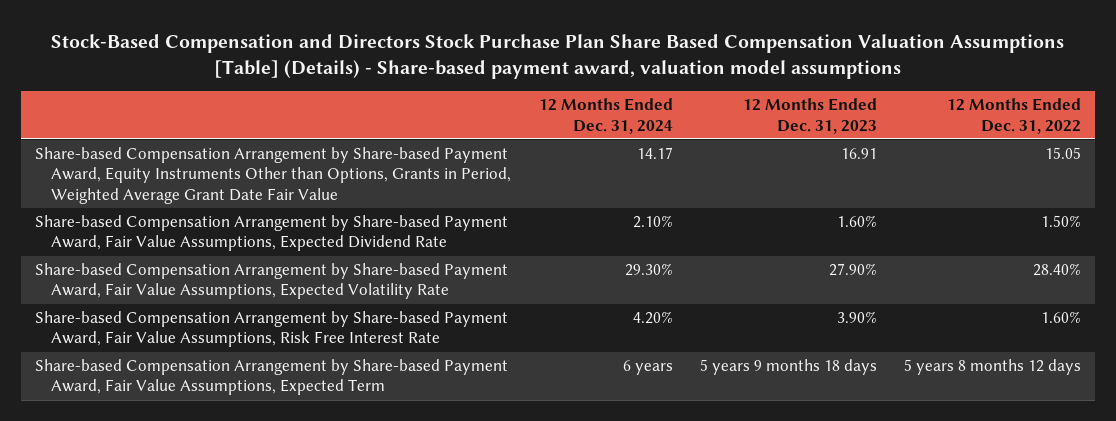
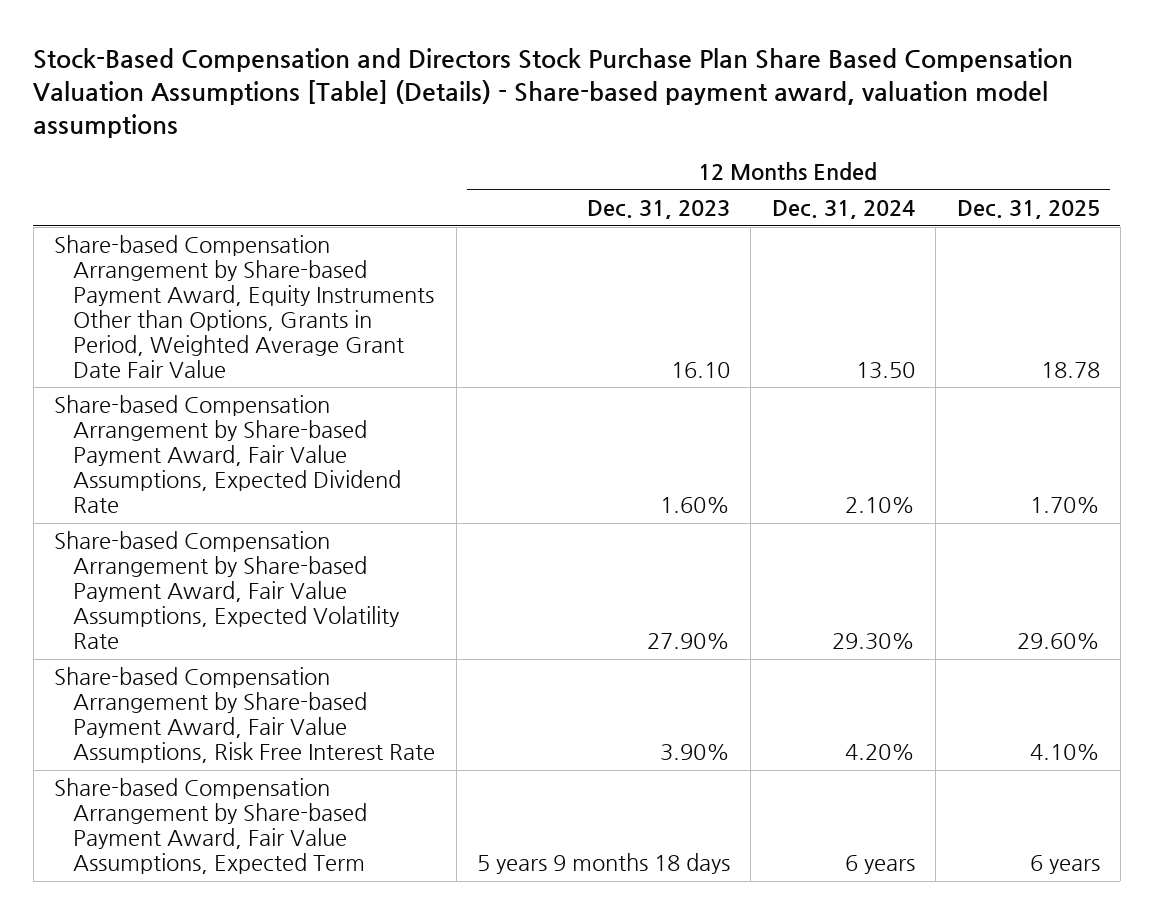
[947,98,1082,134] 12 Months Ended Dec. 31, 2022 -> none
none -> [956,200,1100,220] Dec. 31, 2025
[636,147,673,160] 14.17 -> [855,362,915,380] 13.50
[840,148,877,160] 16.91 -> [671,362,731,379] 16.10

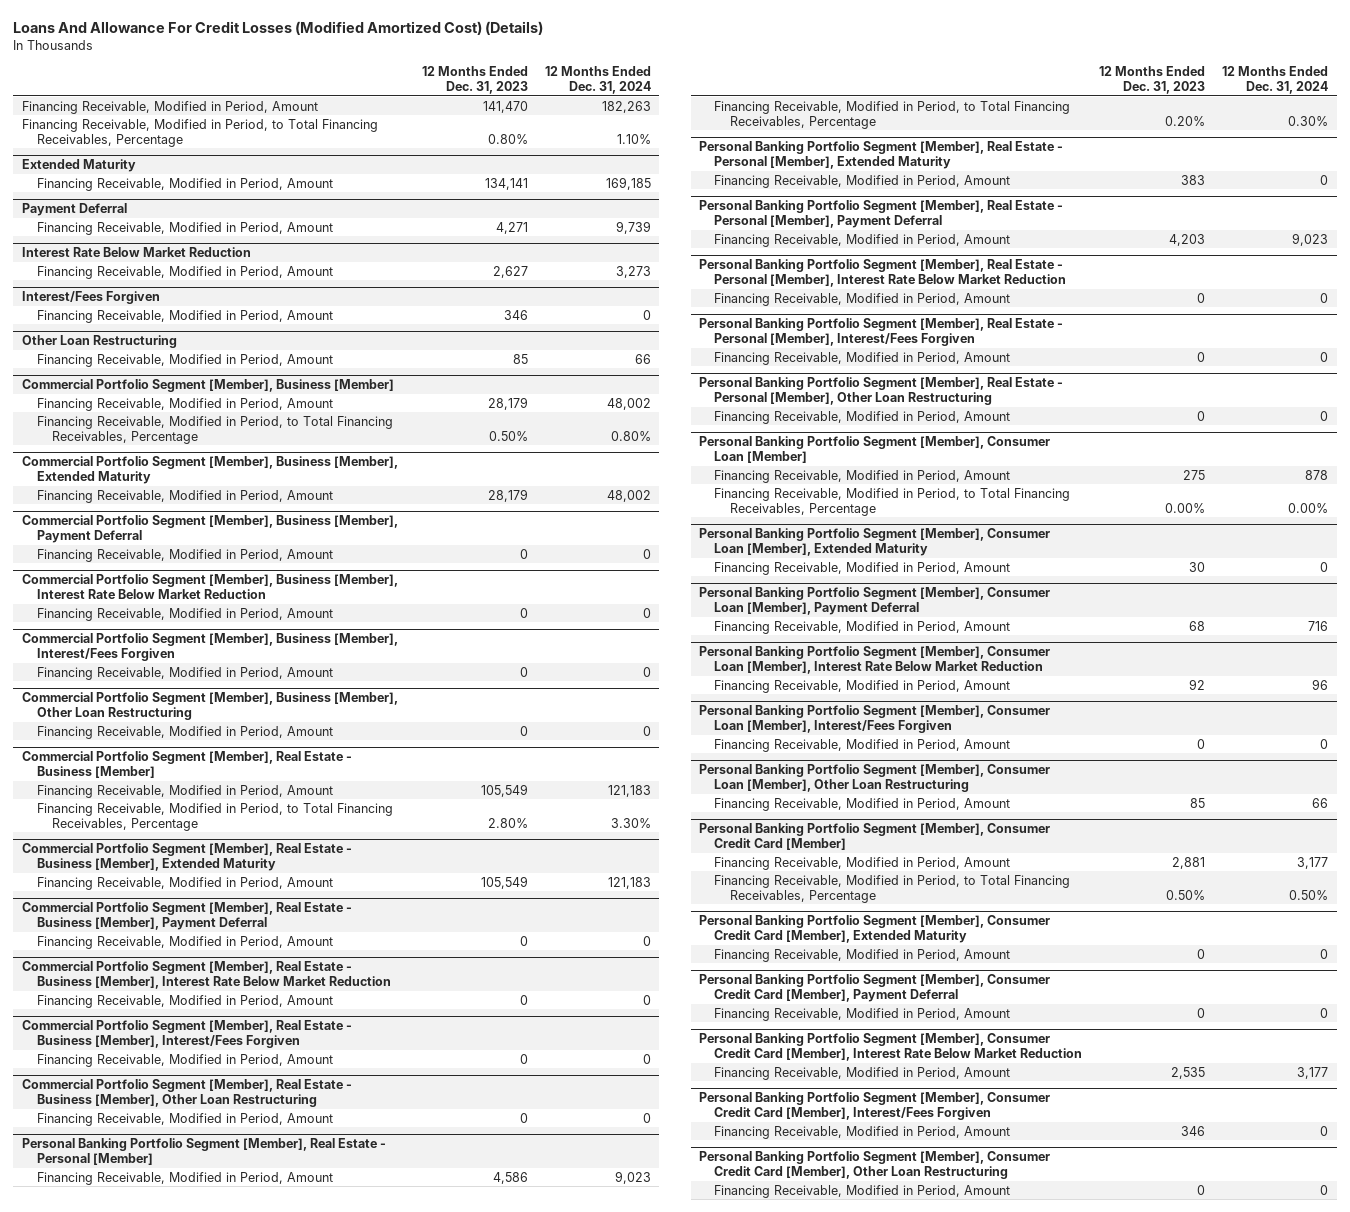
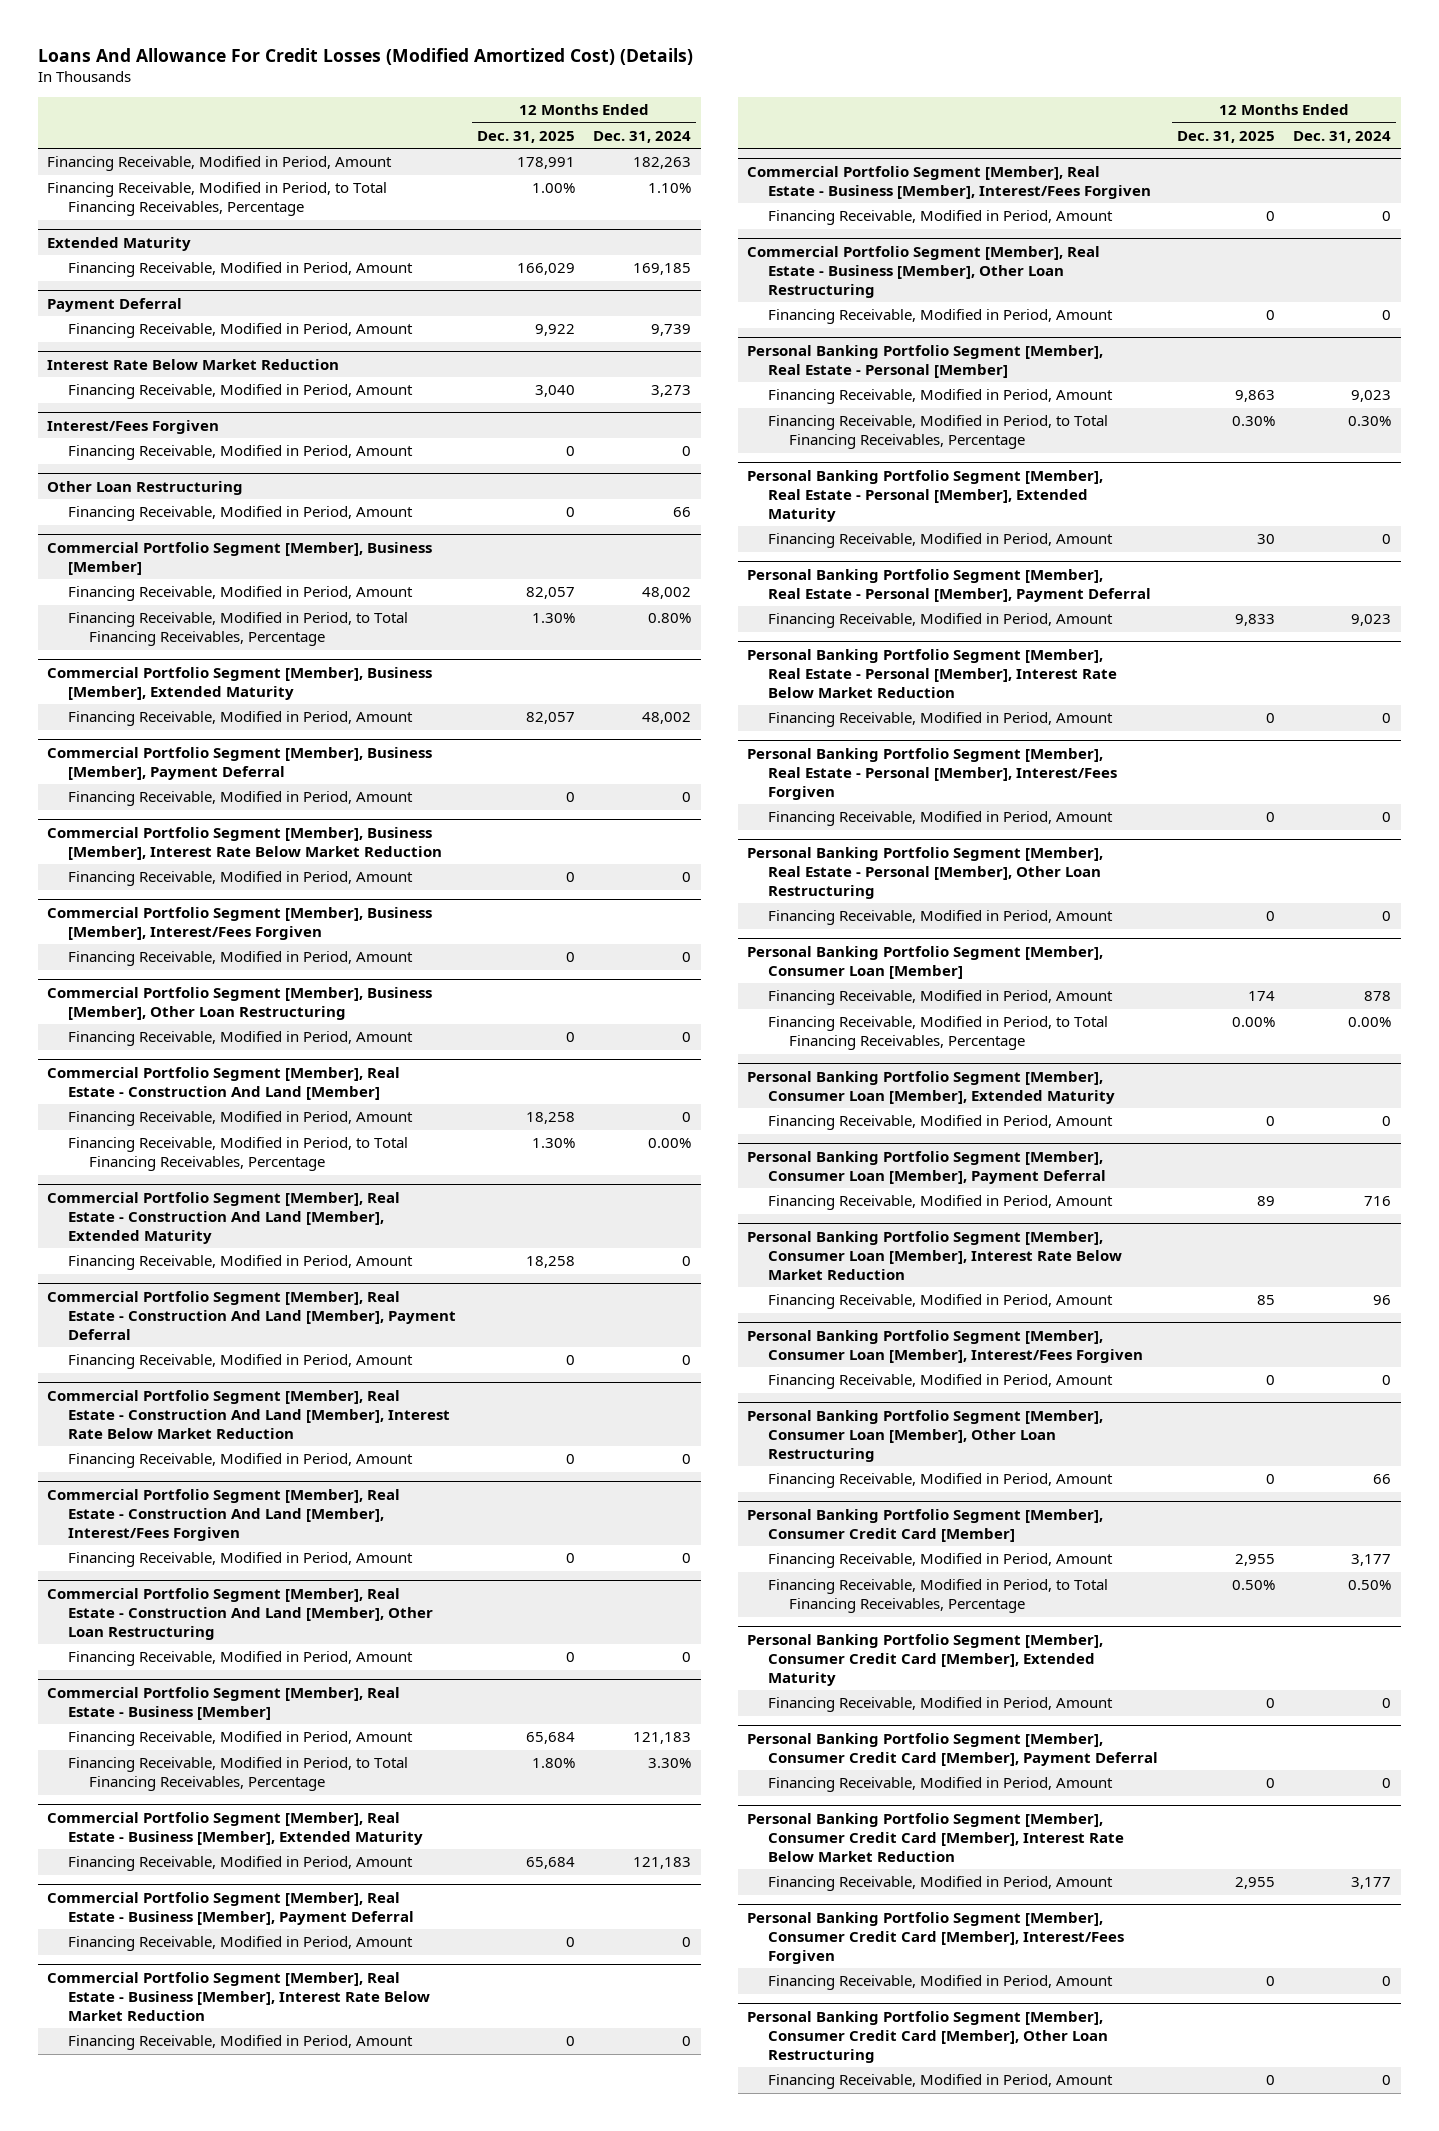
[421,66,528,95] 12 Months Ended Dec. 31, 2023 -> none
none -> [476,130,575,143] Dec. 31, 2025
none -> [47,1066,401,1100] Commercial Portfolio Segment [Member], Real Estate - Construction And Land [Member]
none -> [68,1111,414,1127] Financing Receivable, Modified in Period, Amount
none -> [68,1137,409,1172] Financing Receivable, Modified in Period, to Total Financing Receivables, Percentage
none -> [47,1191,401,1245] Commercial Portfolio Segment [Member], Real Estate - Construction And Land [Member], Extended Maturity
none -> [68,1255,414,1271] Financing Receivable, Modified in Period, Amount
none -> [47,1290,457,1341] Commercial Portfolio Segment [Member], Real Estate - Construction And Land [Member], Payment Deferral
none -> [68,1354,414,1370] Financing Receivable, Modified in Period, Amount
none -> [47,1389,451,1440] Commercial Portfolio Segment [Member], Real Estate - Construction And Land [Member], Interest Rate Below Market Reduction
none -> [68,1453,414,1469] Financing Receivable, Modified in Period, Amount
none -> [47,1488,401,1542] Commercial Portfolio Segment [Member], Real Estate - Construction And Land [Member], Interest/Fees Forgiven
none -> [68,1552,414,1568] Financing Receivable, Modified in Period, Amount
none -> [47,1587,434,1641] Commercial Portfolio Segment [Member], Real Estate - Construction And Land [Member], Other Loan Restructuring
none -> [68,1651,414,1667] Financing Receivable, Modified in Period, Amount

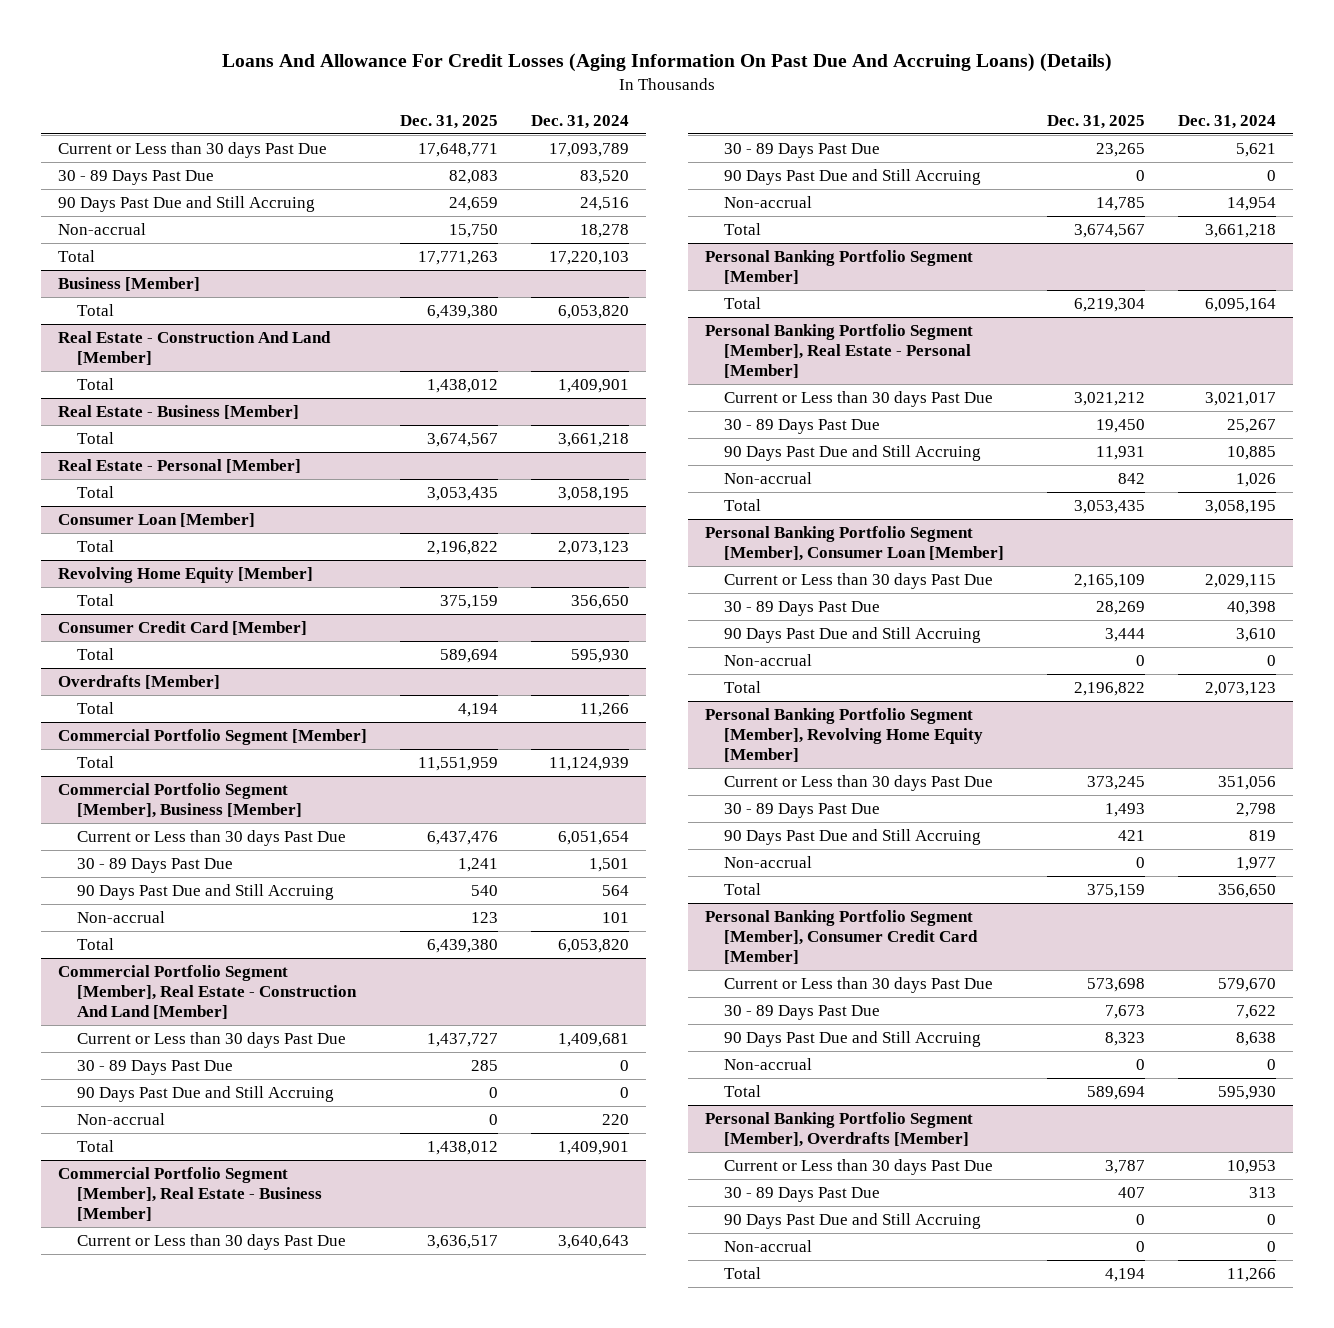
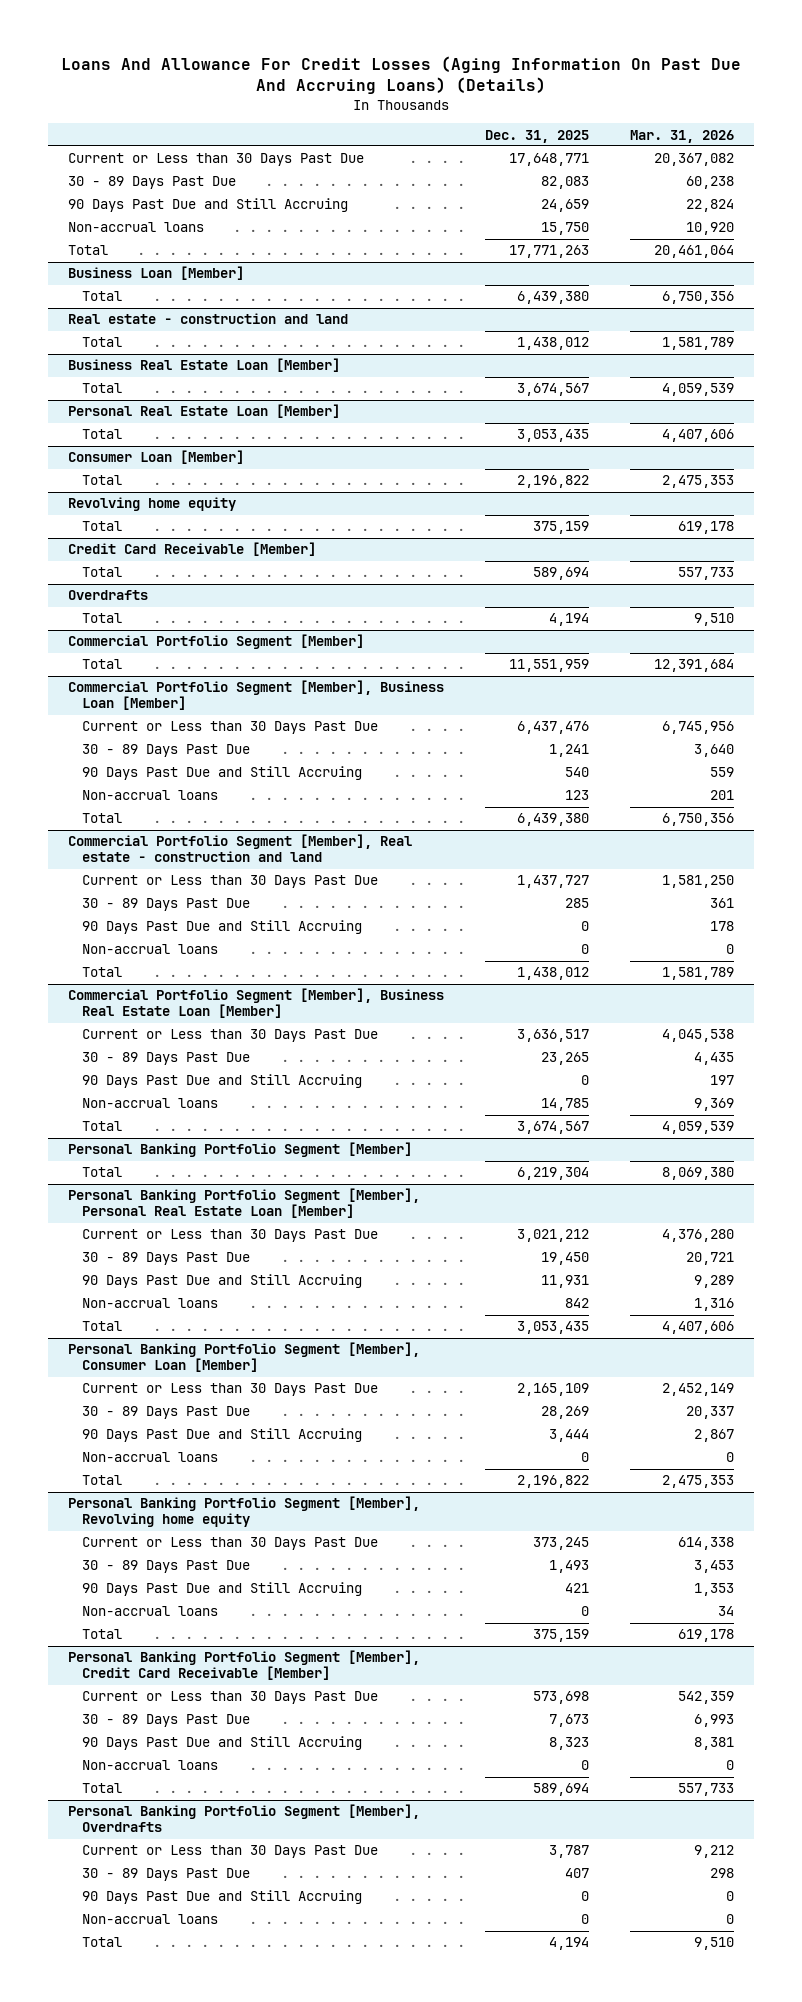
[531,114,630,129] Dec. 31, 2024 -> none
none -> [629,129,734,143] Mar. 31, 2026
[57,142,327,159] Current or Less than 30 days Past Due -> [68,153,365,167] Current or Less than 30 Days Past Due
[57,223,146,236] Non-accrual -> [68,222,205,233] Non-accrual loans
[57,277,200,292] Business [Member] -> [68,266,245,281] Business Loan [Member]
[57,331,331,365] Real Estate - Construction And Land [Member] -> [68,313,349,325] Real estate - construction and land
[57,405,299,420] Real Estate - Business [Member] -> [68,358,341,373] Business Real Estate Loan [Member]
[57,459,301,474] Real Estate - Personal [Member] -> [68,404,341,419] Personal Real Estate Loan [Member]
[57,567,313,584] Revolving Home Equity [Member] -> [68,497,237,512] Revolving home equity
[57,621,307,636] Consumer Credit Card [Member] -> [68,542,317,557] Credit Card Receivable [Member]
[57,675,220,690] Overdrafts [Member] -> [68,590,149,601] Overdrafts
[57,783,302,818] Commercial Portfolio Segment [Member], Business [Member] -> [68,680,445,711] Commercial Portfolio Segment [Member], Business Loan [Member]
[76,830,346,847] Current or Less than 30 days Past Due -> [82,721,379,735] Current or Less than 30 Days Past Due
[76,911,165,924] Non-accrual -> [82,790,219,801] Non-accrual loans
[57,965,357,1019] Commercial Portfolio Segment [Member], Real Estate - Construction And Land [Member] -> [68,834,413,863] Commercial Portfolio Segment [Member], Real estate - construction and land
[76,1032,346,1049] Current or Less than 30 days Past Due -> [82,875,379,889] Current or Less than 30 Days Past Due
[76,1113,165,1126] Non-accrual -> [82,944,219,955] Non-accrual loans
[57,1167,322,1221] Commercial Portfolio Segment [Member], Real Estate - Business [Member] -> [68,988,445,1019] Commercial Portfolio Segment [Member], Business Real Estate Loan [Member]
[76,1234,346,1251] Current or Less than 30 days Past Due -> [82,1029,379,1043] Current or Less than 30 Days Past Due
[723,196,812,209] Non-accrual -> [82,1098,219,1109] Non-accrual loans
[704,324,973,378] Personal Banking Portfolio Segment [Member], Real Estate - Personal [Member] -> [68,1188,421,1219] Personal Banking Portfolio Segment [Member], Personal Real Estate Loan [Member]
[723,391,993,408] Current or Less than 30 days Past Due -> [82,1229,379,1243] Current or Less than 30 Days Past Due
[723,472,812,485] Non-accrual -> [82,1298,219,1309] Non-accrual loans
[723,573,993,590] Current or Less than 30 days Past Due -> [82,1383,379,1397] Current or Less than 30 Days Past Due
[723,654,812,667] Non-accrual -> [82,1452,219,1463] Non-accrual loans
[704,708,983,762] Personal Banking Portfolio Segment [Member], Revolving Home Equity [Member] -> [68,1496,421,1528] Personal Banking Portfolio Segment [Member], Revolving home equity
[723,775,993,792] Current or Less than 30 days Past Due -> [82,1537,379,1551] Current or Less than 30 Days Past Due
[723,856,812,869] Non-accrual -> [82,1606,219,1617] Non-accrual loans
[704,910,978,964] Personal Banking Portfolio Segment [Member], Consumer Credit Card [Member] -> [68,1650,421,1681] Personal Banking Portfolio Segment [Member], Credit Card Receivable [Member]
[723,977,993,994] Current or Less than 30 days Past Due -> [82,1691,379,1705] Current or Less than 30 Days Past Due
[723,1058,812,1071] Non-accrual -> [82,1760,219,1771] Non-accrual loans
[704,1112,973,1147] Personal Banking Portfolio Segment [Member], Overdrafts [Member] -> [68,1804,421,1833] Personal Banking Portfolio Segment [Member], Overdrafts
[723,1159,993,1176] Current or Less than 30 days Past Due -> [82,1845,379,1859] Current or Less than 30 Days Past Due
[723,1240,812,1253] Non-accrual -> [82,1914,219,1925] Non-accrual loans

